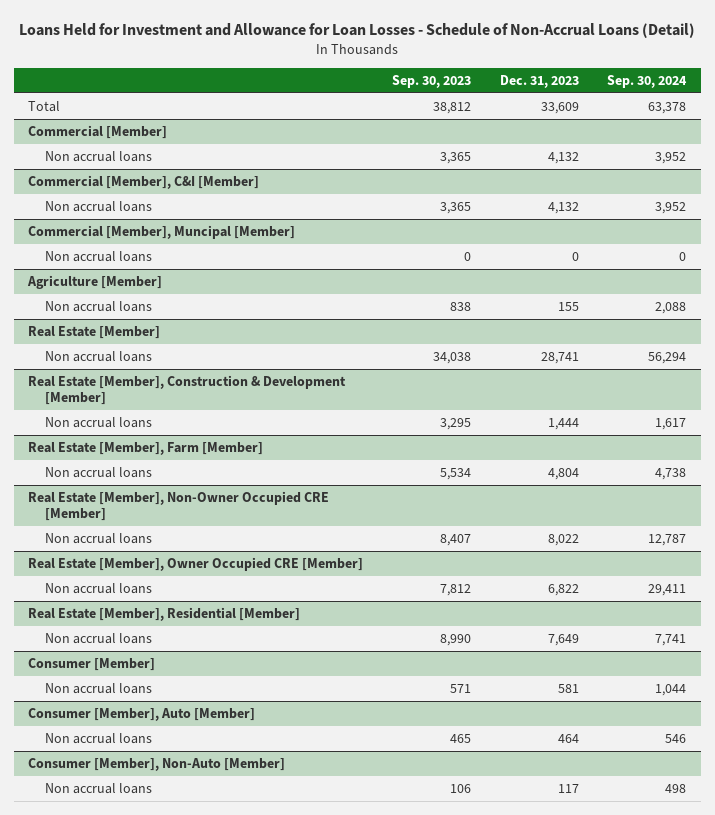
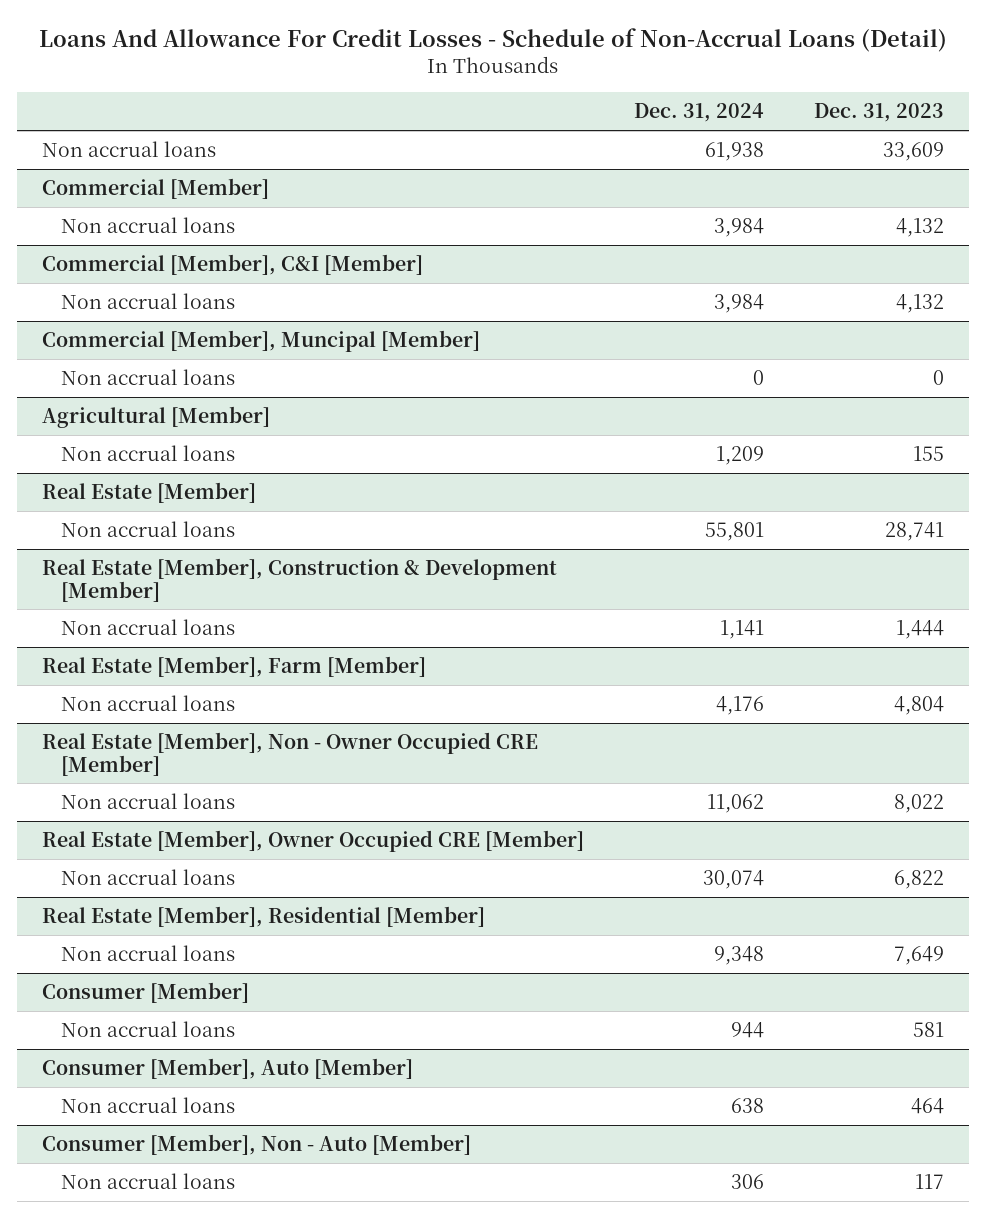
[19,23,696,39] Loans Held for Investment and Allowance for Loan Losses - Schedule of Non-Accrual Loans (Detail) -> [38,27,947,52] Loans And Allowance For Credit Losses - Schedule of Non-Accrual Loans (Detail)
[392,74,472,88] Sep. 30, 2023 -> none
[607,74,688,88] Sep. 30, 2024 -> none
none -> [633,103,764,123] Dec. 31, 2024
[28,100,61,112] Total -> [41,140,216,157] Non accrual loans
[27,274,163,289] Agriculture [Member] -> [41,405,270,428] Agricultural [Member]
[28,490,330,522] Real Estate [Member], Non-Owner Occupied CRE [Member] -> [41,731,538,776] Real Estate [Member], Non - Owner Occupied CRE [Member]
[28,757,286,771] Consumer [Member], Non-Auto [Member] -> [41,1133,471,1155] Consumer [Member], Non - Auto [Member]

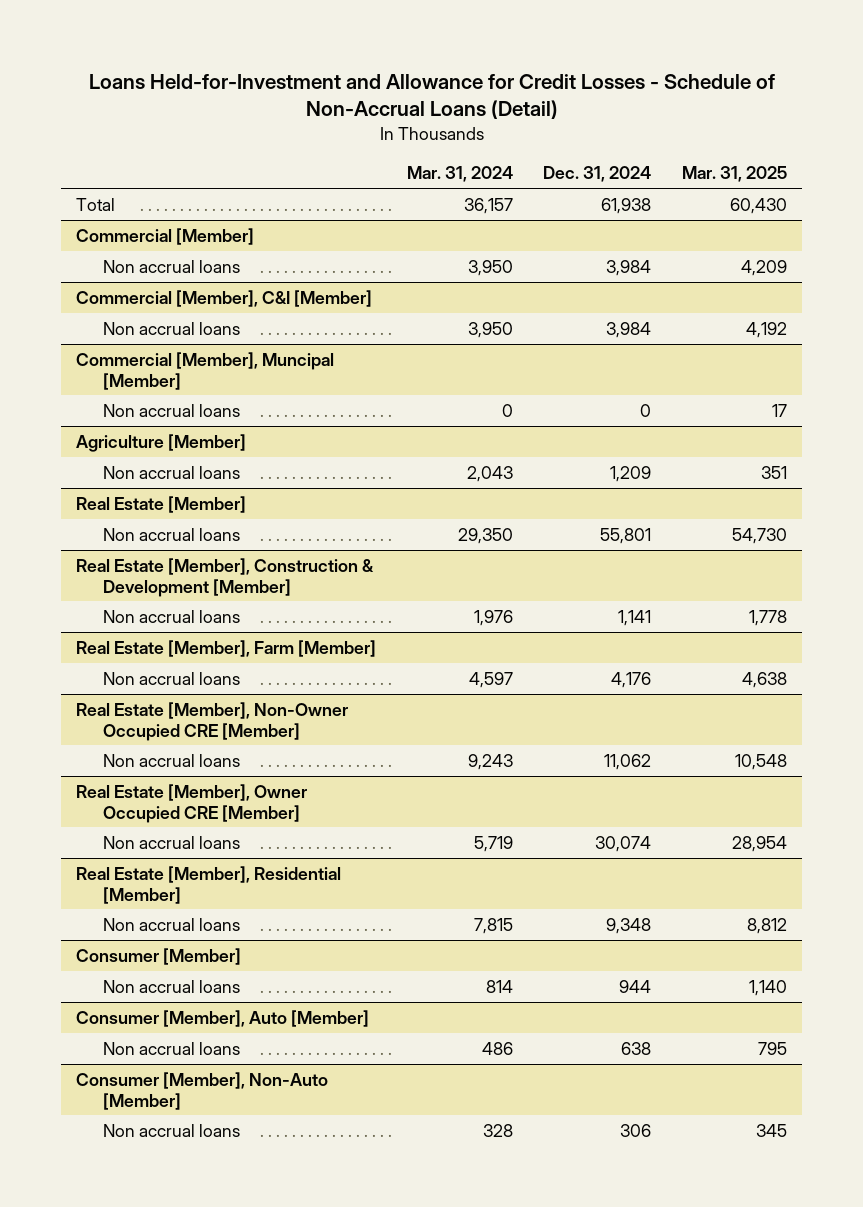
[38,27,947,52] Loans And Allowance For Credit Losses - Schedule of Non-Accrual Loans (Detail) -> [88,73,775,120] Loans Held-for-Investment and Allowance for Credit Losses - Schedule of Non-Accrual Loans (Detail)
[813,103,944,123] Dec. 31, 2023 -> none
none -> [406,166,513,183] Mar. 31, 2024
none -> [682,166,788,183] Mar. 31, 2025
[41,140,216,157] Non accrual loans -> [76,197,116,211] Total
[41,405,270,428] Agricultural [Member] -> [76,433,247,452] Agriculture [Member]
[41,731,538,776] Real Estate [Member], Non - Owner Occupied CRE [Member] -> [76,701,349,741] Real Estate [Member], Non-Owner Occupied CRE [Member]
[41,1133,471,1155] Consumer [Member], Non - Auto [Member] -> [76,1071,329,1110] Consumer [Member], Non-Auto [Member]

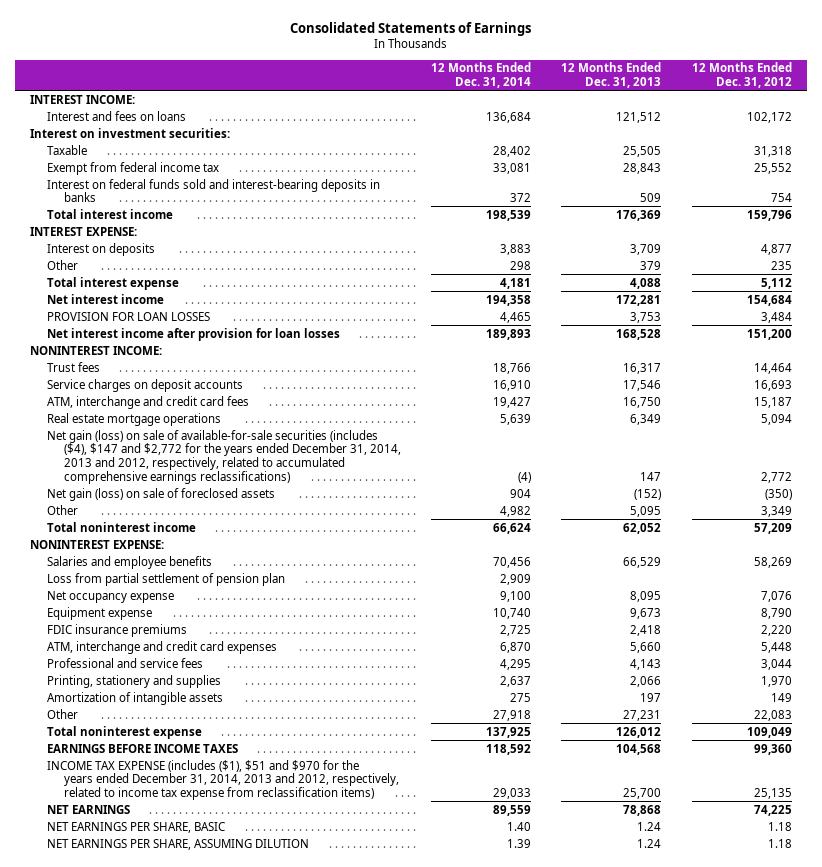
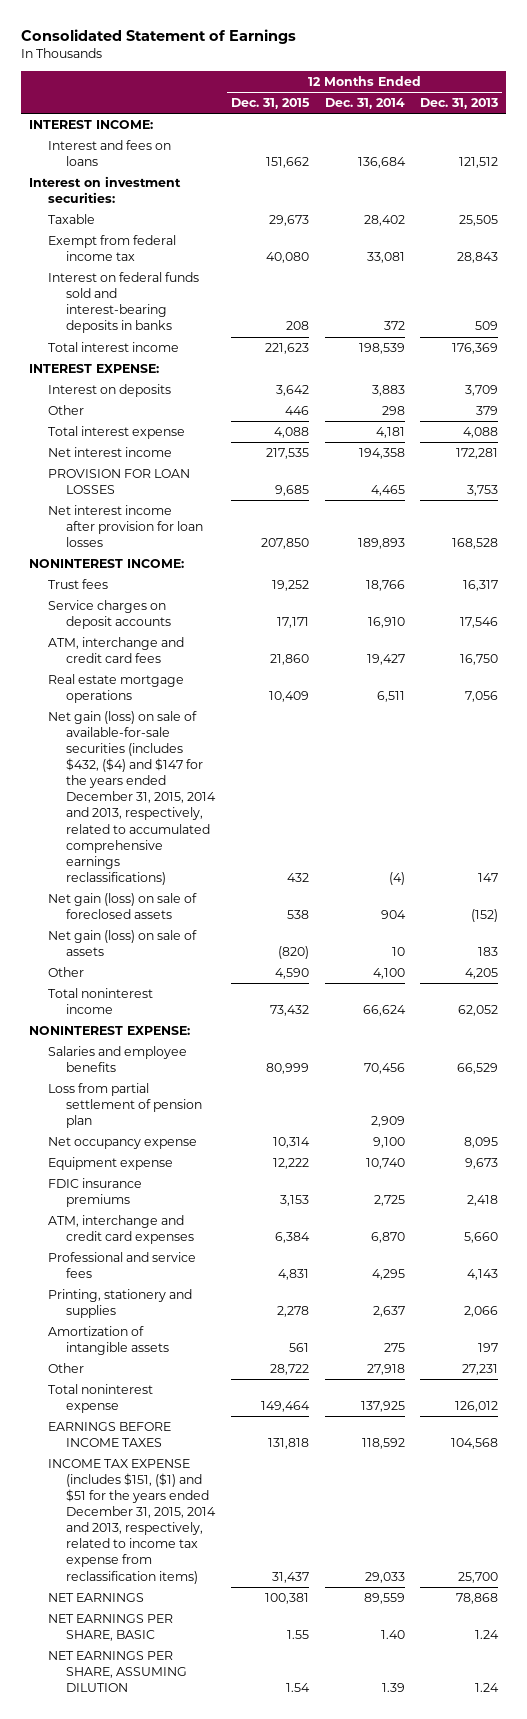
[290,21,532,36] Consolidated Statements of Earnings -> [21,28,297,44] Consolidated Statement of Earnings
[691,62,792,88] 12 Months Ended Dec. 31, 2012 -> none
none -> [231,98,311,110] Dec. 31, 2015
[500,413,532,425] 5,639 -> [376,691,405,703] 6,511
[630,413,662,425] 6,349 -> [465,691,499,703] 7,056
[46,429,401,484] Net gain (loss) on sale of available-for-sale securities (includes ($4), $147 and $2,772 for the years ended December 31, 2014, 2013 and 2012, respectively, related to accumulated comprehensive earnings reclassifications) -> [47,711,217,885] Net gain (loss) on sale of available-for-sale securities (includes $432, ($4) and $147 for the years ended December 31, 2015, 2014 and 2013, respectively, related to accumulated comprehensive earnings reclassifications)
none -> [47,930,197,957] Net gain (loss) on sale of assets
[500,505,532,517] 4,982 -> [372,968,405,980] 4,100
[630,505,662,517] 5,095 -> [465,968,499,980] 4,205
[46,759,399,800] INCOME TAX EXPENSE (includes ($1), $51 and $970 for the years ended December 31, 2014, 2013 and 2012, respectively, related to income tax expense from reclassification items) -> [47,1459,217,1584] INCOME TAX EXPENSE (includes $151, ($1) and $51 for the years ended December 31, 2015, 2014 and 2013, respectively, related to income tax expense from reclassification items)

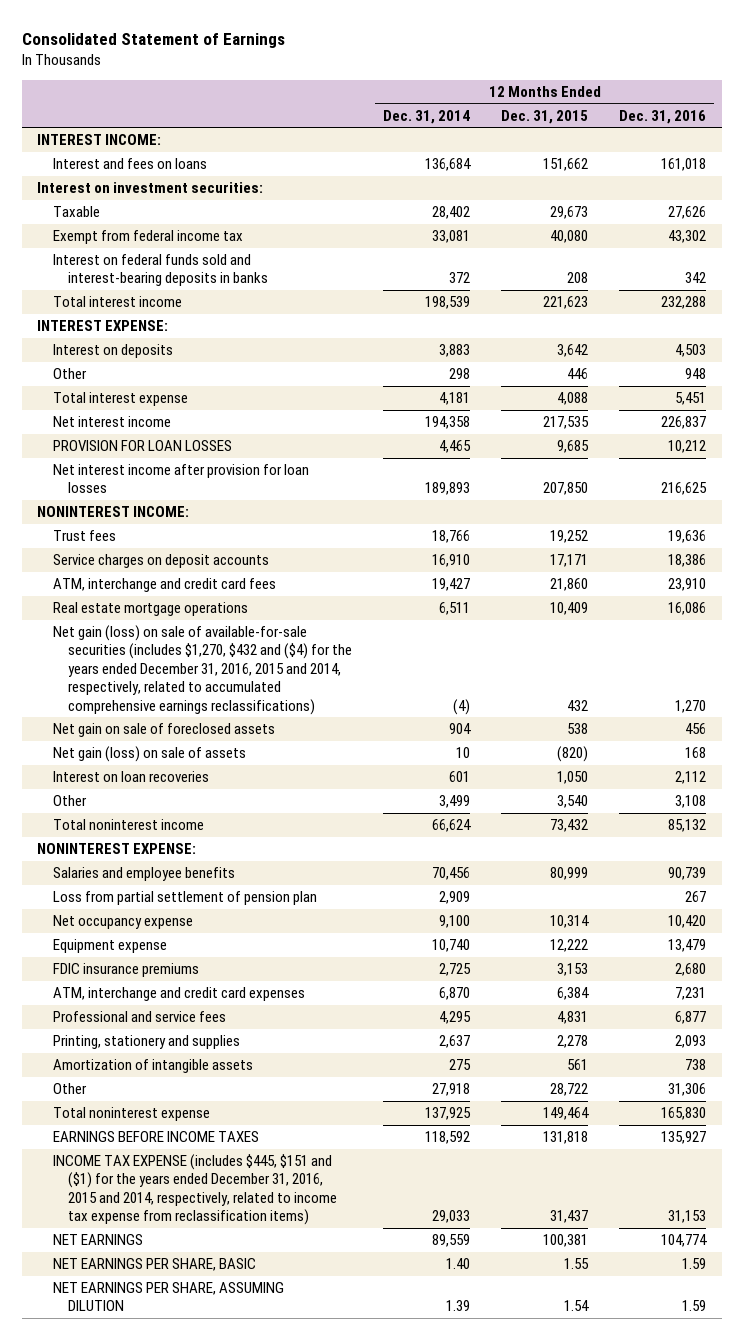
[420,98,499,110] Dec. 31, 2013 -> none
none -> [619,109,707,124] Dec. 31, 2016
[47,711,217,885] Net gain (loss) on sale of available-for-sale securities (includes $432, ($4) and $147 for the years ended December 31, 2015, 2014 and 2013, respectively, related to accumulated comprehensive earnings reclassifications) -> [52,625,352,715] Net gain (loss) on sale of available-for-sale securities (includes $1,270, $432 and ($4) for the years ended December 31, 2016, 2015 and 2014, respectively, related to accumulated comprehensive earnings reclassifications)
[47,893,197,920] Net gain (loss) on sale of foreclosed assets -> [52,723,275,738] Net gain on sale of foreclosed assets
none -> [52,771,209,783] Interest on loan recoveries
[275,968,310,980] 4,590 -> [557,795,589,809] 3,540
[372,968,405,980] 4,100 -> [439,795,471,809] 3,499
[47,1459,217,1584] INCOME TAX EXPENSE (includes $151, ($1) and $51 for the years ended December 31, 2015, 2014 and 2013, respectively, related to income tax expense from reclassification items) -> [52,1154,337,1226] INCOME TAX EXPENSE (includes $445, $151 and ($1) for the years ended December 31, 2016, 2015 and 2014, respectively, related to income tax expense from reclassification items)

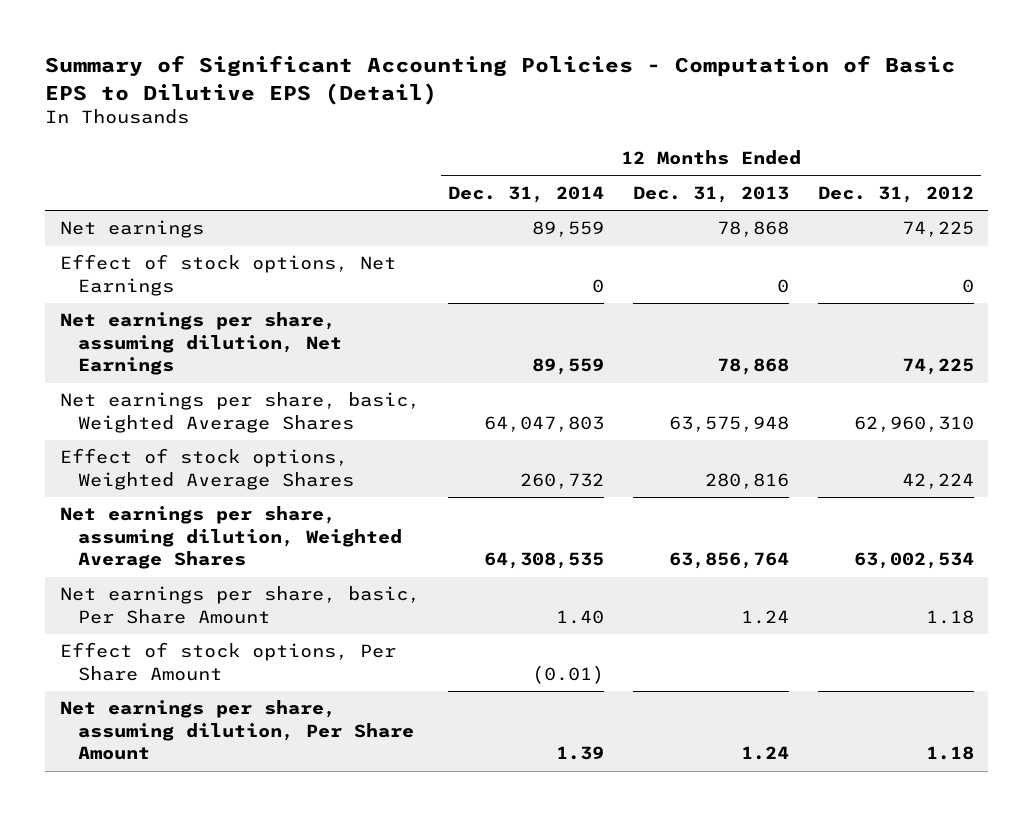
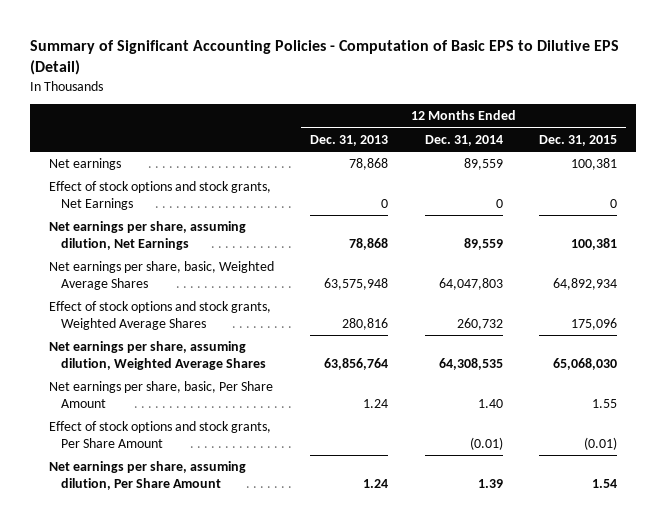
[817,186,974,204] Dec. 31, 2012 -> none
none -> [539,134,618,146] Dec. 31, 2015
[59,254,396,296] Effect of stock options, Net Earnings -> [48,181,271,211] Effect of stock options and stock grants, Net Earnings
[59,448,354,490] Effect of stock options, Weighted Average Shares -> [48,301,271,331] Effect of stock options and stock grants, Weighted Average Shares
[59,642,396,681] Effect of stock options, Per Share Amount -> [48,421,271,449] Effect of stock options and stock grants, Per Share Amount

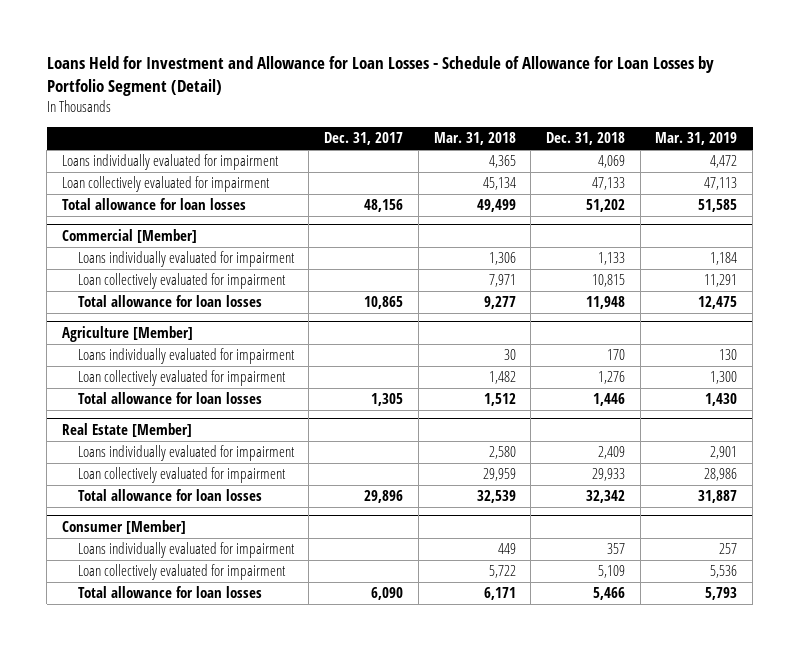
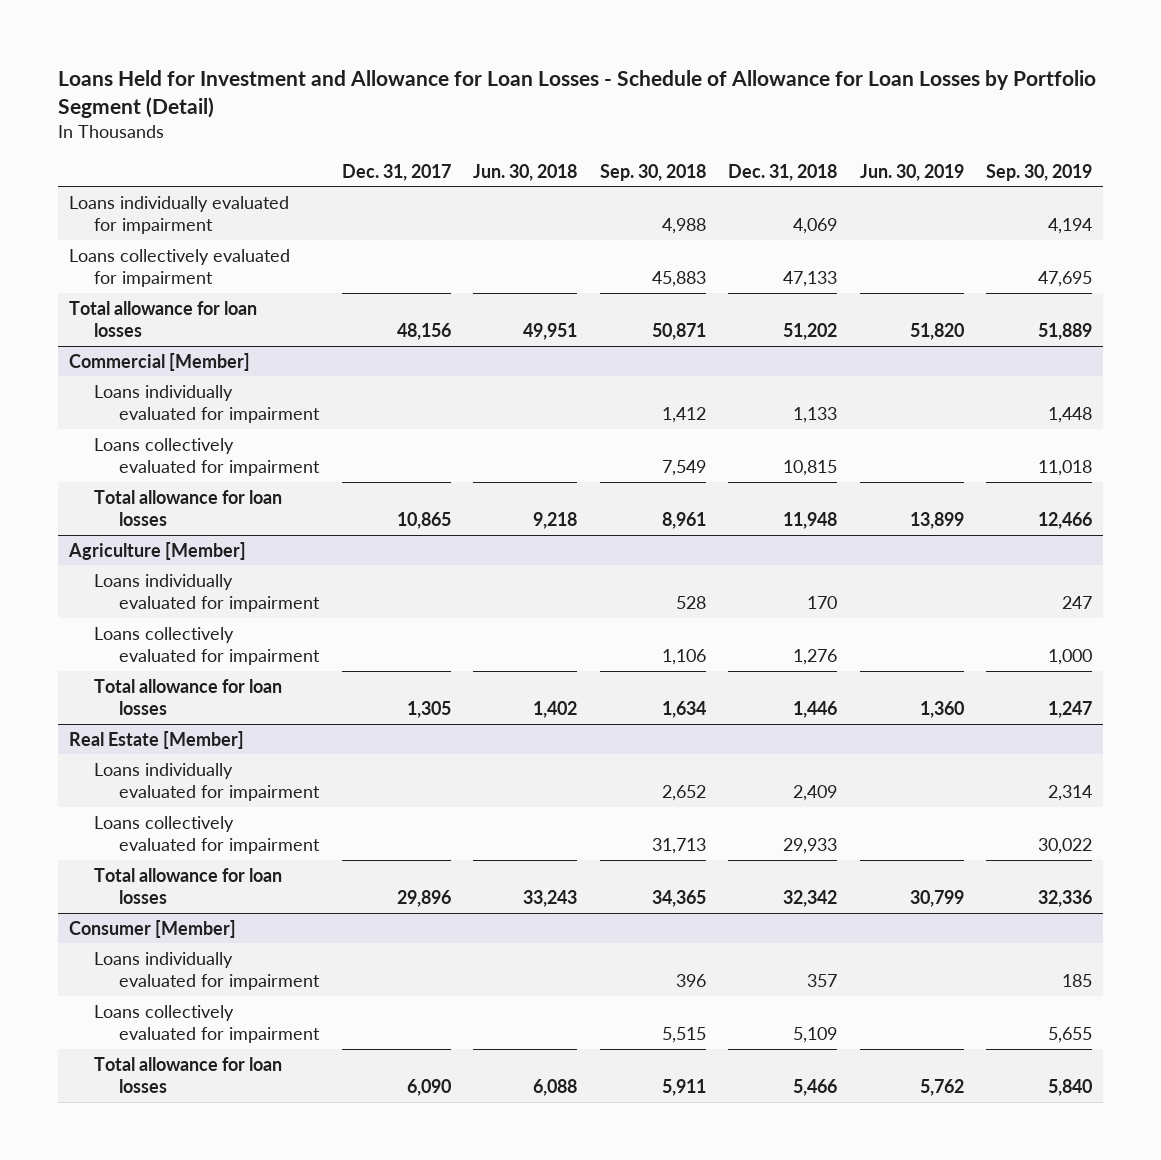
[433,132,516,146] Mar. 31, 2018 -> none
[655,132,738,146] Mar. 31, 2019 -> none
none -> [473,163,578,181] Jun. 30, 2018
none -> [599,163,706,181] Sep. 30, 2018
none -> [859,163,964,181] Jun. 30, 2019
none -> [986,163,1093,181] Sep. 30, 2019
[61,176,270,193] Loan collectively evaluated for impairment -> [68,248,290,288] Loans collectively evaluated for impairment
[77,273,286,290] Loan collectively evaluated for impairment -> [94,437,321,477] Loans collectively evaluated for impairment
[77,370,286,387] Loan collectively evaluated for impairment -> [94,626,321,666] Loans collectively evaluated for impairment
[77,467,286,484] Loan collectively evaluated for impairment -> [94,815,321,855] Loans collectively evaluated for impairment
[77,564,286,581] Loan collectively evaluated for impairment -> [94,1004,321,1044] Loans collectively evaluated for impairment

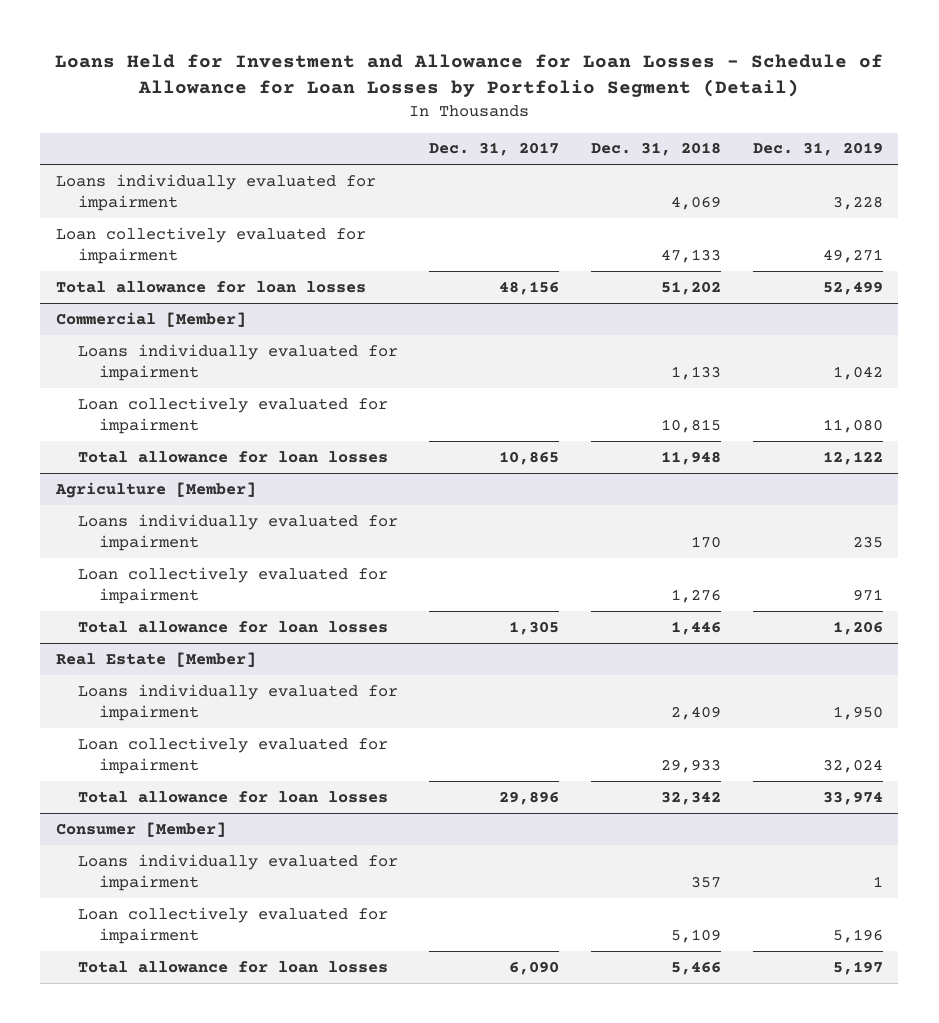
[473,163,578,181] Jun. 30, 2018 -> none
[599,163,706,181] Sep. 30, 2018 -> none
[859,163,964,181] Jun. 30, 2019 -> none
[986,163,1093,181] Sep. 30, 2019 -> none
none -> [752,142,883,157] Dec. 31, 2019
[68,248,290,288] Loans collectively evaluated for impairment -> [56,226,367,264] Loan collectively evaluated for impairment
[94,437,321,477] Loans collectively evaluated for impairment -> [77,396,388,434] Loan collectively evaluated for impairment
[94,626,321,666] Loans collectively evaluated for impairment -> [77,566,388,604] Loan collectively evaluated for impairment
[94,815,321,855] Loans collectively evaluated for impairment -> [77,736,388,774] Loan collectively evaluated for impairment
[94,1004,321,1044] Loans collectively evaluated for impairment -> [77,906,388,944] Loan collectively evaluated for impairment

